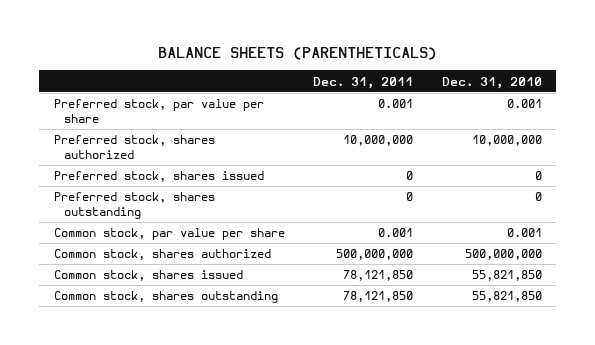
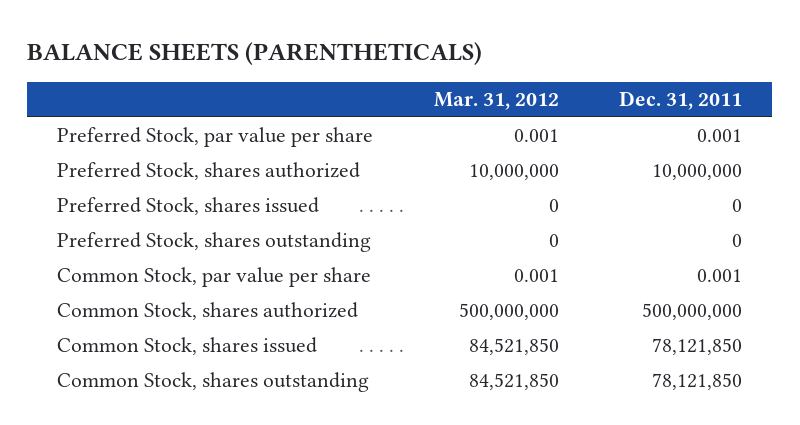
[441,76,542,89] Dec. 31, 2010 -> none
none -> [433,92,559,111] Mar. 31, 2012
[53,99,264,124] Preferred stock, par value per share -> [57,127,374,148] Preferred Stock, par value per share
[53,135,215,160] Preferred stock, shares authorized -> [57,162,361,181] Preferred Stock, shares authorized
[53,171,264,183] Preferred stock, shares issued -> [57,197,320,216] Preferred Stock, shares issued
[53,192,215,220] Preferred stock, shares outstanding -> [57,232,372,253] Preferred Stock, shares outstanding
[53,228,285,241] Common stock, par value per share -> [57,267,372,288] Common Stock, par value per share
[53,249,271,261] Common stock, shares authorized -> [57,302,359,321] Common Stock, shares authorized
[53,270,243,282] Common stock, shares issued -> [57,337,318,356] Common Stock, shares issued
[53,291,278,304] Common stock, shares outstanding -> [57,372,370,393] Common Stock, shares outstanding

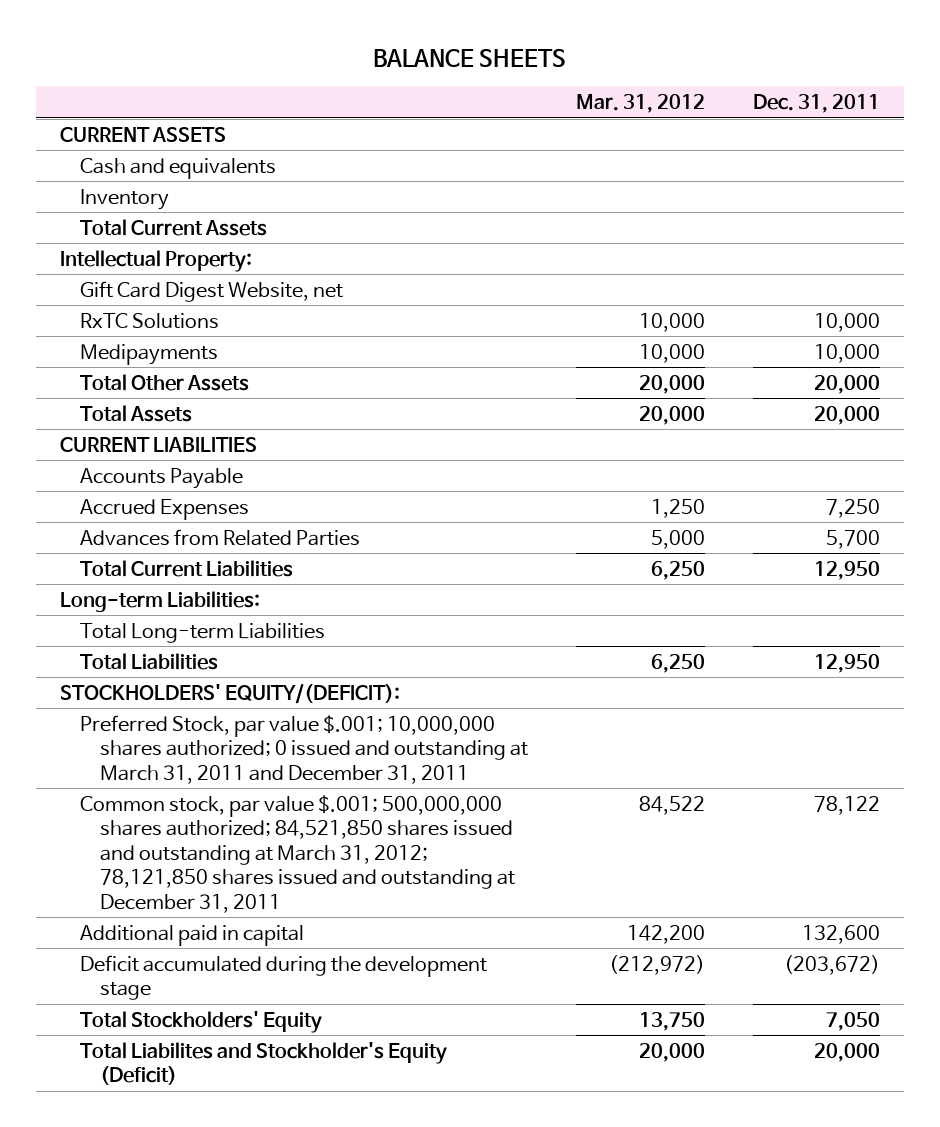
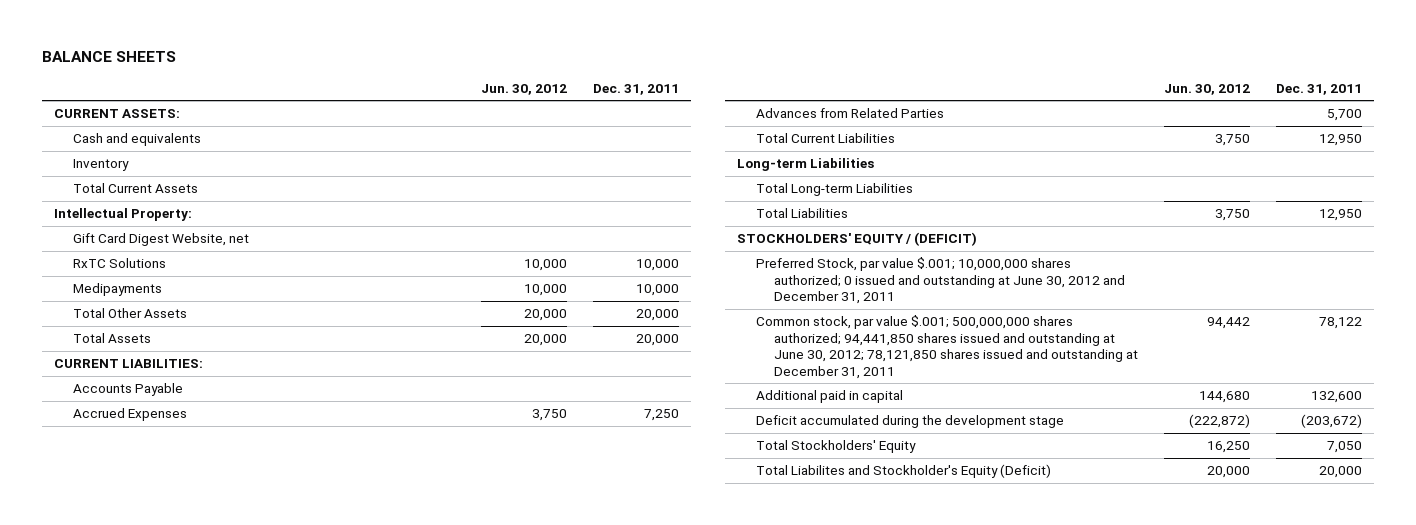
[576,94,706,114] Mar. 31, 2012 -> none
none -> [480,83,567,95] Jun. 30, 2012
[59,126,226,142] CURRENT ASSETS -> [54,109,181,119] CURRENT ASSETS:
[59,436,257,452] CURRENT LIABILITIES -> [54,359,204,369] CURRENT LIABILITIES:
[59,590,260,612] Long-term Liabilities: -> [737,158,875,172] Long-term Liabilities
[59,683,400,704] STOCKHOLDERS' EQUITY/(DEFICIT): -> [737,232,978,247] STOCKHOLDERS' EQUITY / (DEFICIT)
[79,714,529,784] Preferred Stock, par value $.001; 10,000,000 shares authorized; 0 issued and outstanding at March 31, 2011 and December 31, 2011 -> [755,257,1126,305] Preferred Stock, par value $.001; 10,000,000 shares authorized; 0 issued and outstanding at June 30, 2012 and December 31, 2011
[79,794,516,913] Common stock, par value $.001; 500,000,000 shares authorized; 84,521,850 shares issued and outstanding at March 31, 2012; 78,121,850 shares issued and outstanding at December 31, 2011 -> [755,315,1139,379] Common stock, par value $.001; 500,000,000 shares authorized; 94,441,850 shares issued and outstanding at June 30, 2012; 78,121,850 shares issued and outstanding at December 31, 2011

